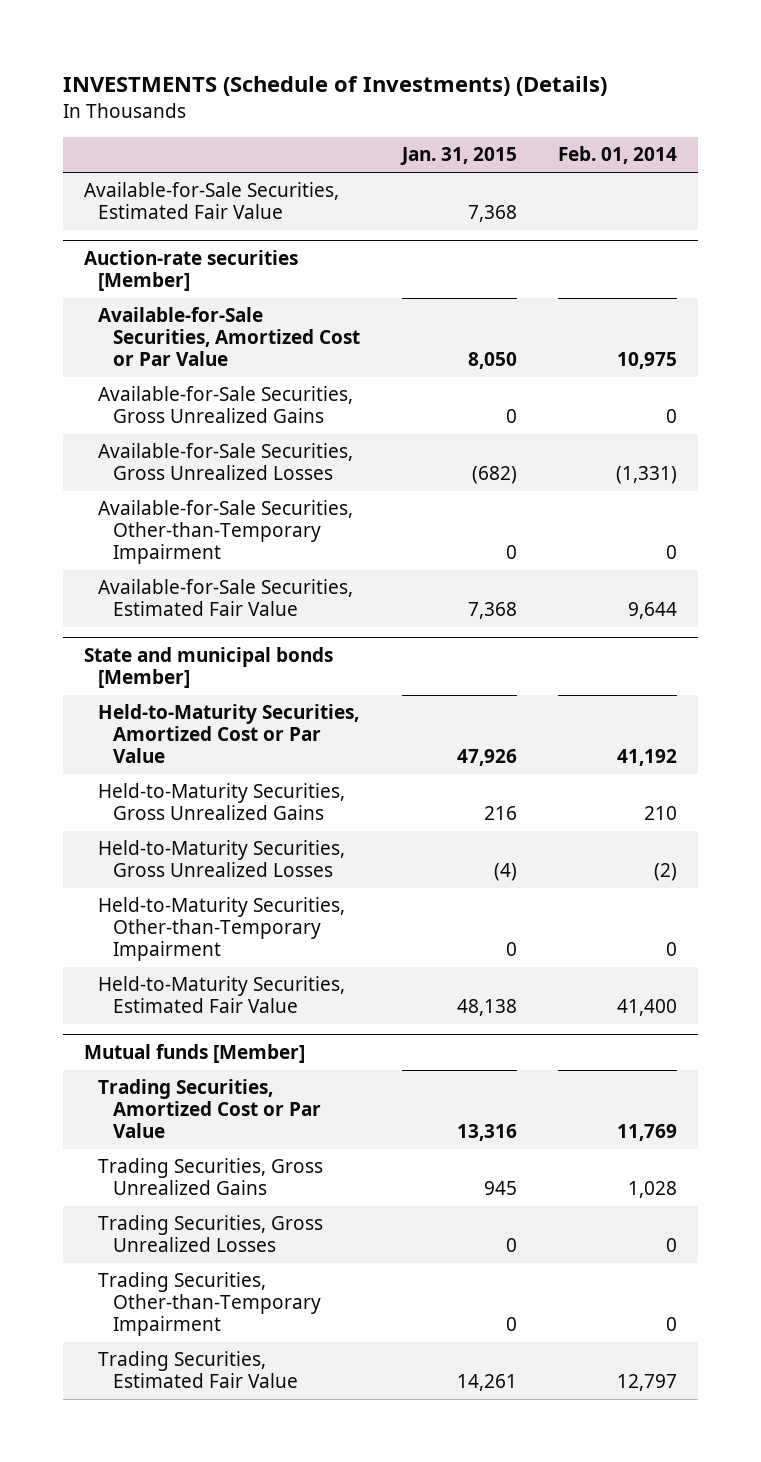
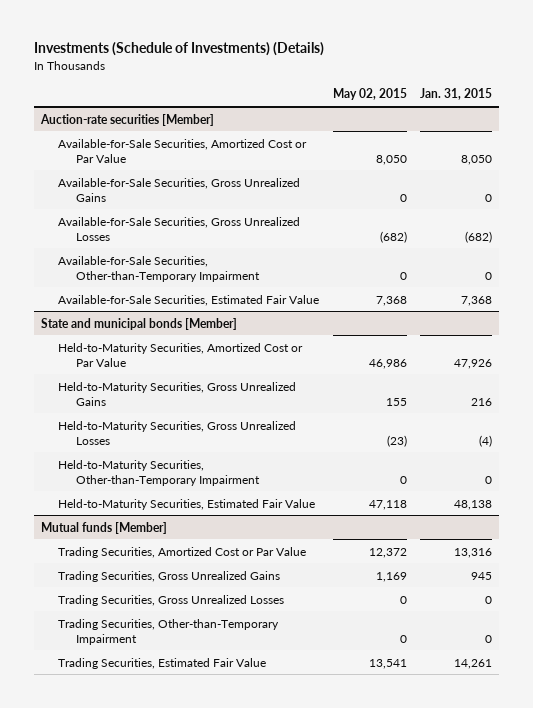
[62,76,607,97] INVESTMENTS (Schedule of Investments) (Details) -> [34,42,325,57] Investments (Schedule of Investments) (Details)
[558,146,678,165] Feb. 01, 2014 -> none
none -> [332,88,407,101] May 02, 2015
[83,182,339,220] Available-for-Sale Securities, Estimated Fair Value -> none

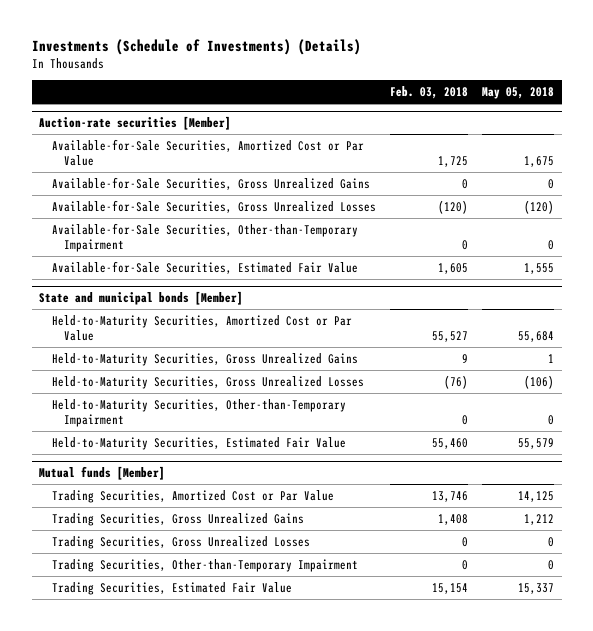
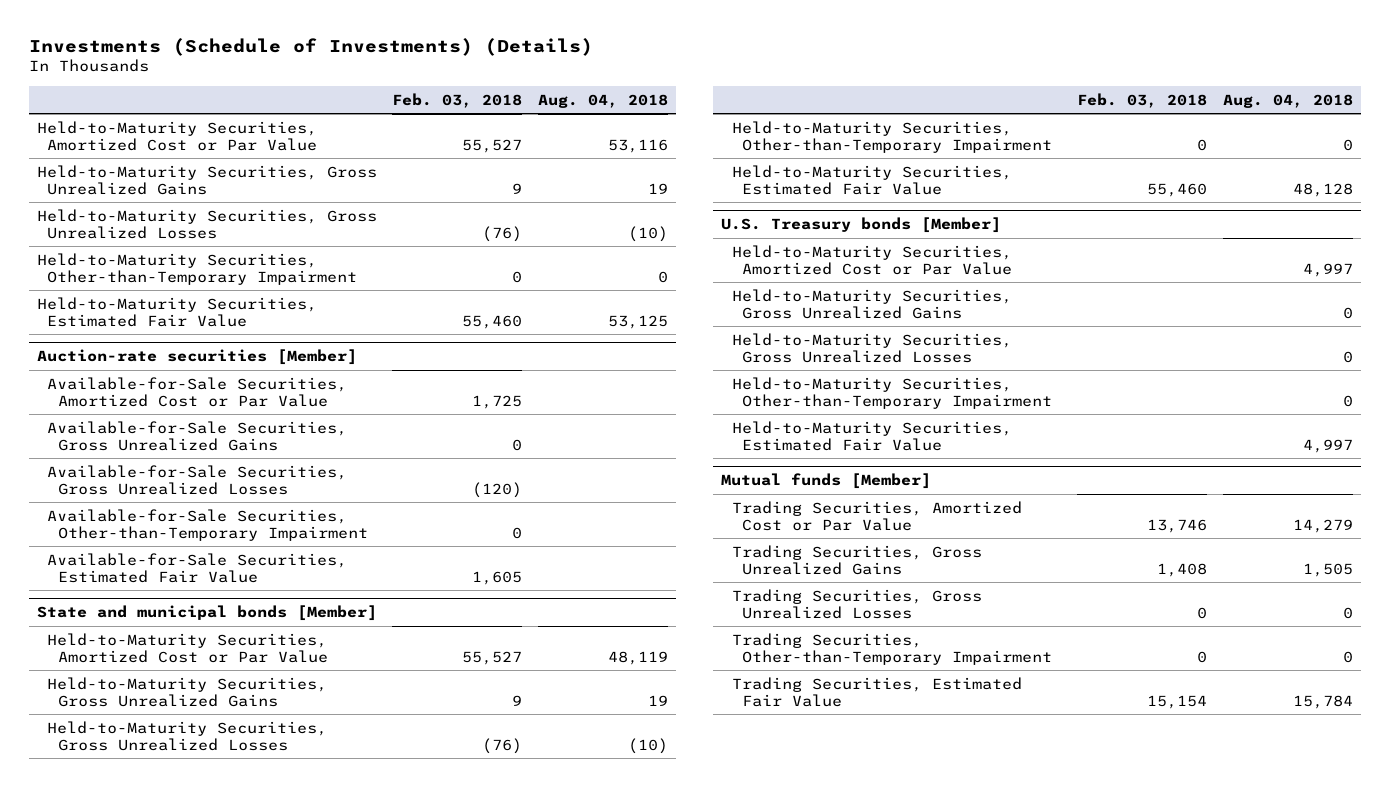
[482,86,555,99] May 05, 2018 -> none
none -> [538,93,669,108] Aug. 04, 2018
none -> [36,120,318,152] Held-to-Maturity Securities, Amortized Cost or Par Value
none -> [36,164,377,196] Held-to-Maturity Securities, Gross Unrealized Gains
none -> [36,208,377,240] Held-to-Maturity Securities, Gross Unrealized Losses
none -> [36,252,358,286] Held-to-Maturity Securities, Other-than-Temporary Impairment
none -> [36,296,317,328] Held-to-Maturity Securities, Estimated Fair Value
none -> [721,217,1002,234] U.S. Treasury bonds [Member]
none -> [731,244,1013,276] Held-to-Maturity Securities, Amortized Cost or Par Value
none -> [731,288,1012,320] Held-to-Maturity Securities, Gross Unrealized Gains
none -> [731,332,1012,364] Held-to-Maturity Securities, Gross Unrealized Losses
none -> [731,376,1053,410] Held-to-Maturity Securities, Other-than-Temporary Impairment
none -> [731,420,1012,452] Held-to-Maturity Securities, Estimated Fair Value

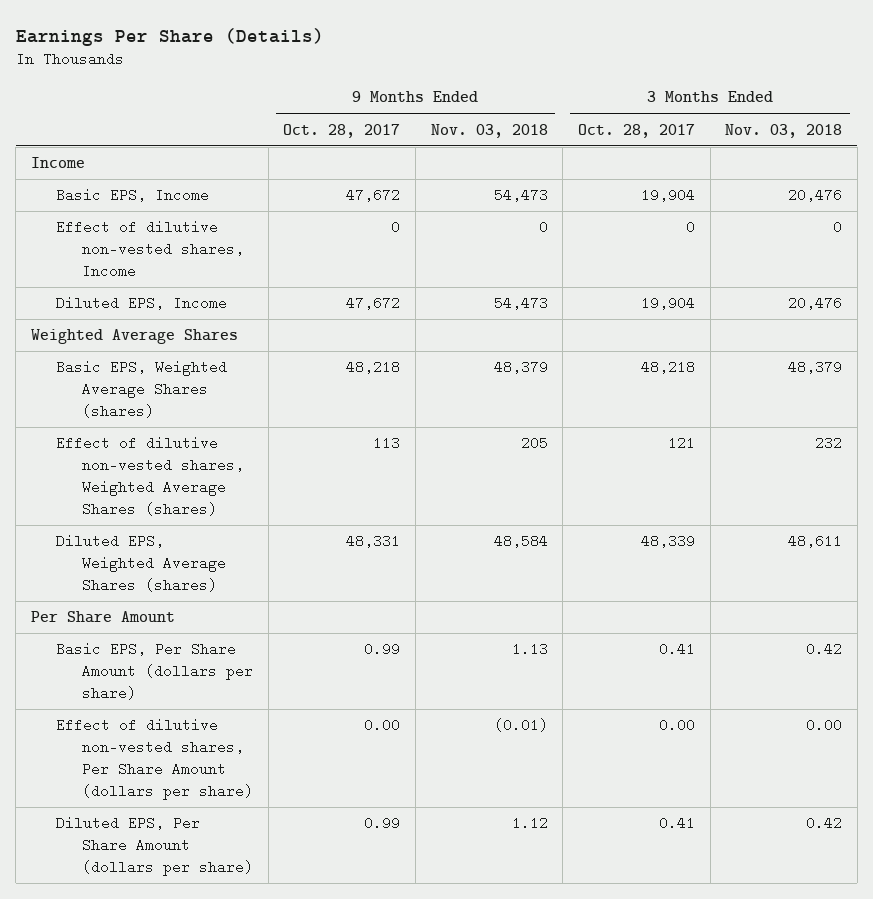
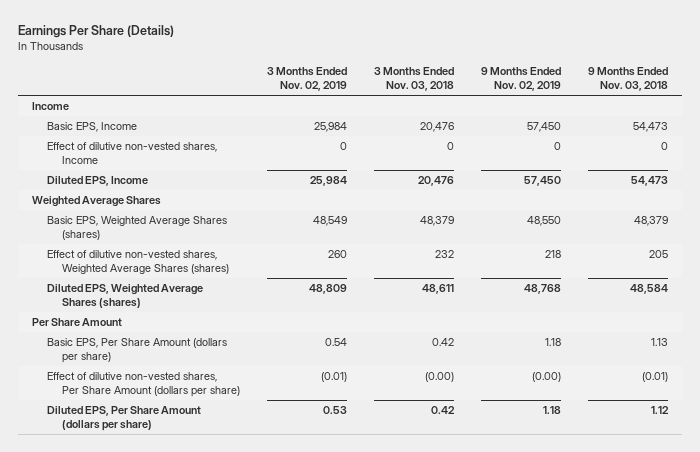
[283,123,401,138] Oct. 28, 2017 -> none
[577,123,695,138] Oct. 28, 2017 -> none
none -> [267,67,348,92] 3 Months Ended Nov. 02, 2019
none -> [481,67,562,92] 9 Months Ended Nov. 02, 2019
[806,718,843,733] 0.00 -> [425,372,455,383] (0.00)

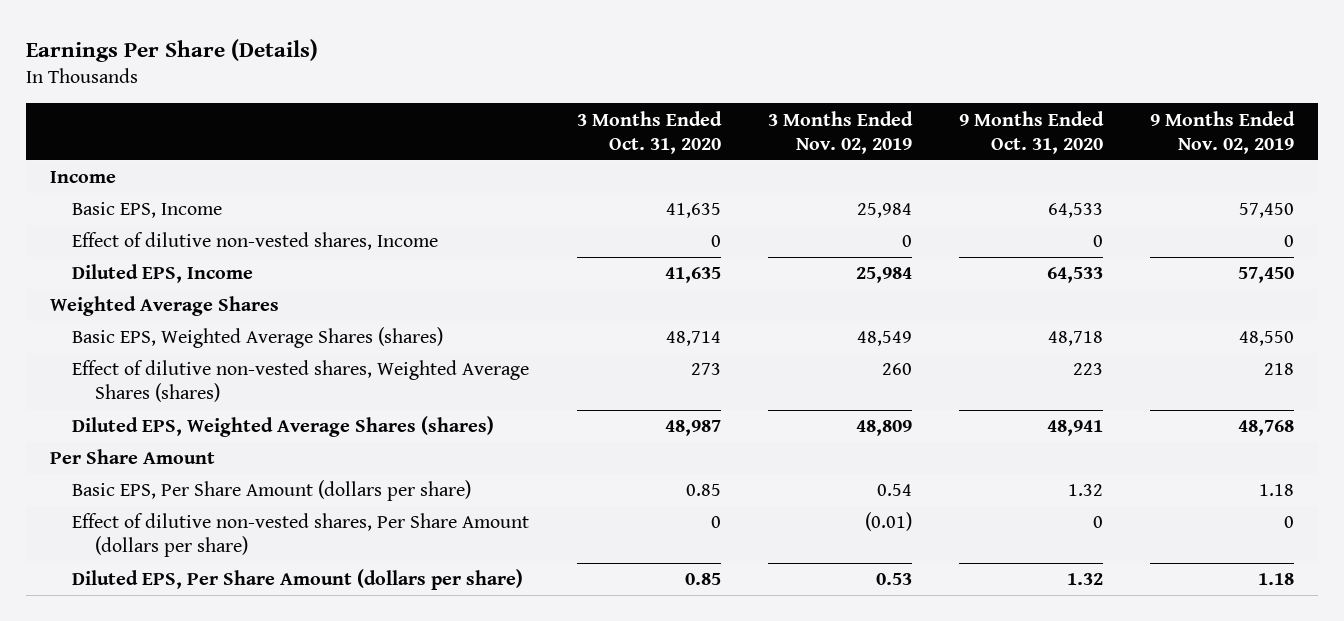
[374,67,455,92] 3 Months Ended Nov. 03, 2018 -> none
[588,67,669,92] 9 Months Ended Nov. 03, 2018 -> none
none -> [576,110,722,154] 3 Months Ended Oct. 31, 2020
none -> [959,110,1105,154] 9 Months Ended Oct. 31, 2020
[532,372,562,383] (0.00) -> [1284,516,1295,529] 0

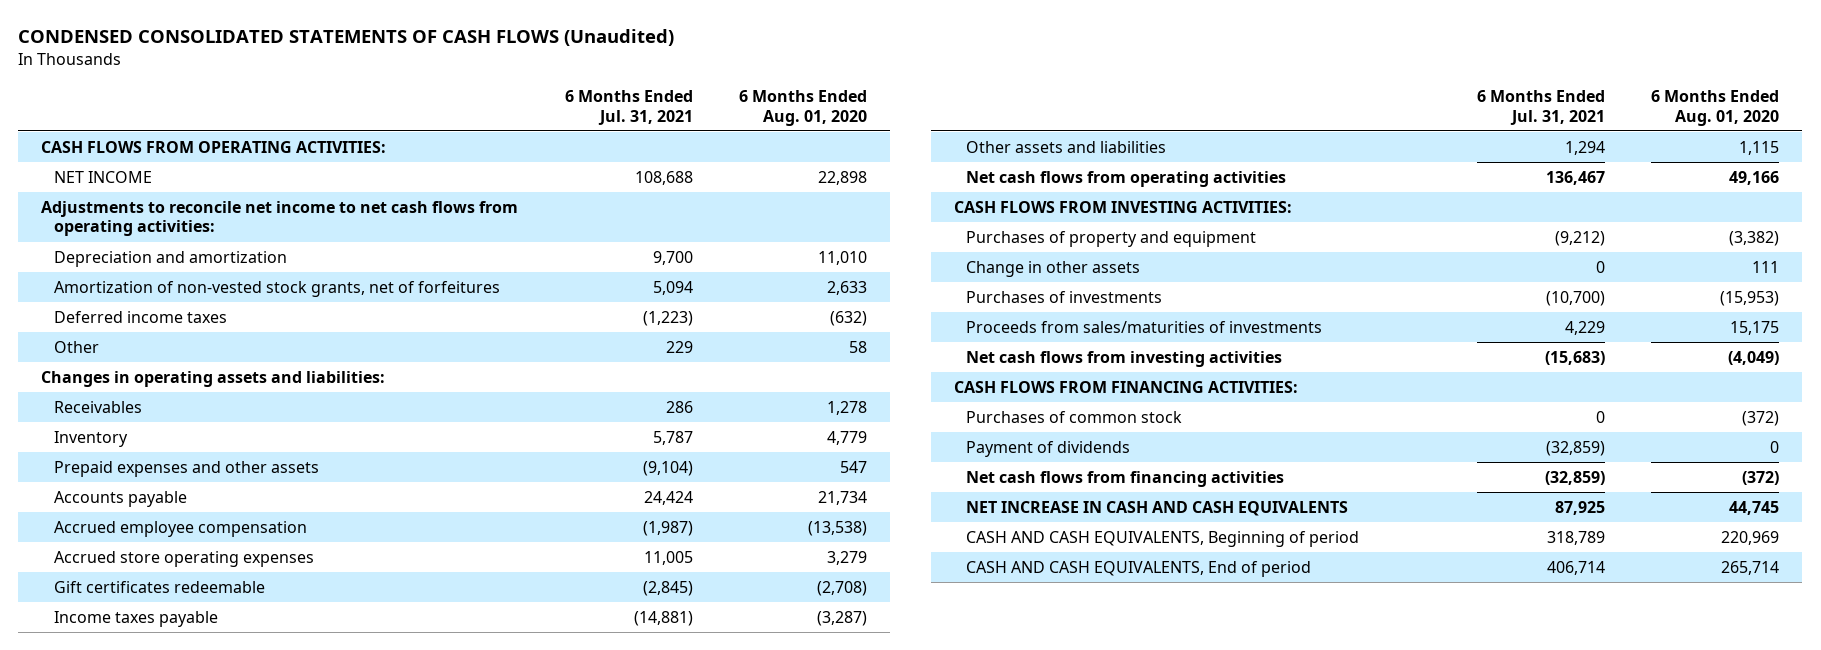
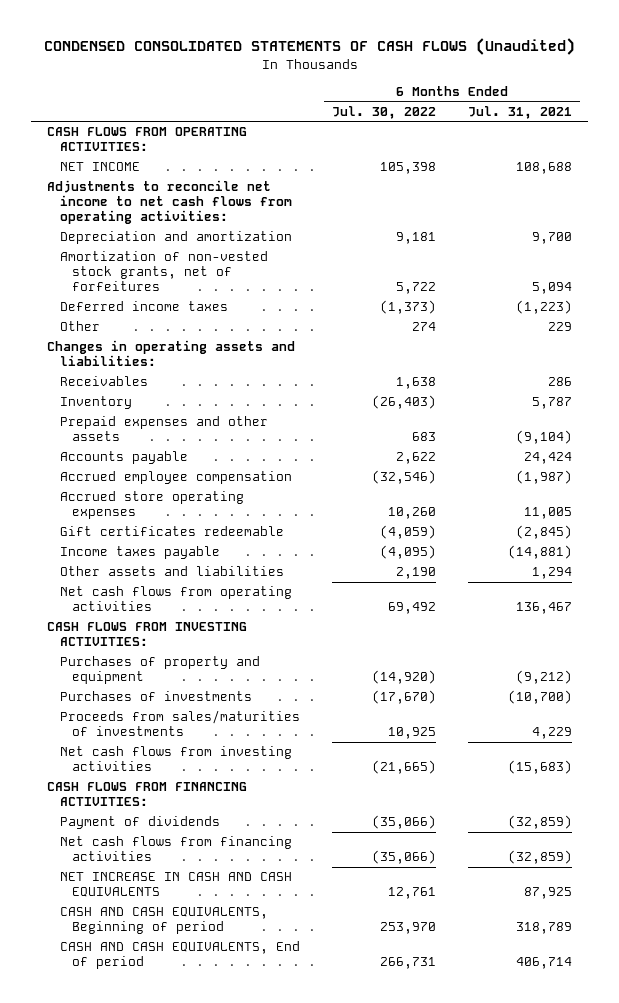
[738,90,867,126] 6 Months Ended Aug. 01, 2020 -> none
none -> [331,105,436,119] Jul. 30, 2022
[966,260,1141,277] Change in other assets -> none
[966,410,1183,423] Purchases of common stock -> none

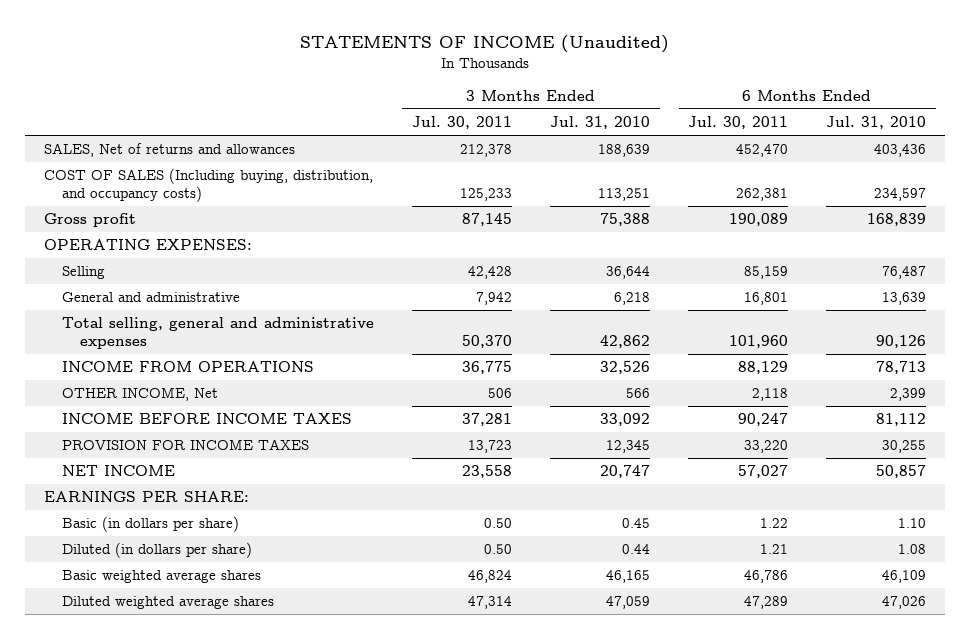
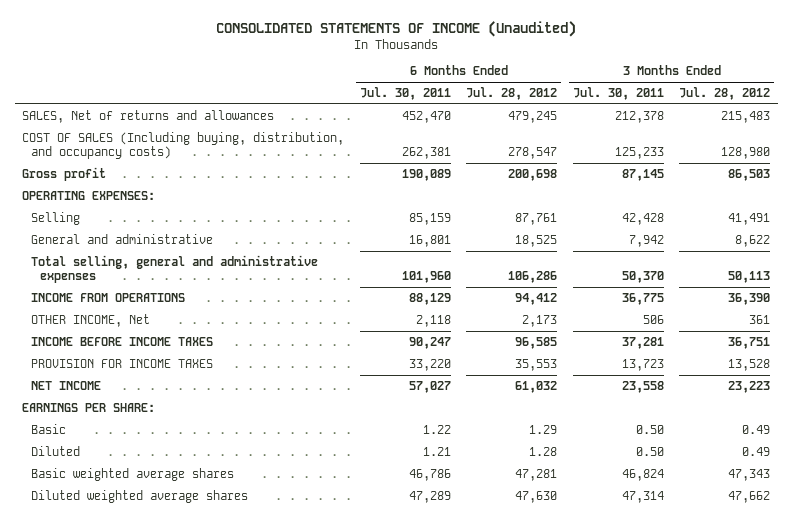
[300,35,670,54] STATEMENTS OF INCOME (Unaudited) -> [216,20,577,37] CONSOLIDATED STATEMENTS OF INCOME (Unaudited)
[550,115,651,129] Jul. 31, 2010 -> none
[826,115,927,129] Jul. 31, 2010 -> none
none -> [466,86,558,100] Jul. 28, 2012
none -> [679,86,771,100] Jul. 28, 2012
[61,516,239,533] Basic (in dollars per share) -> [31,423,67,434] Basic
[61,542,252,559] Diluted (in dollars per share) -> [31,445,81,456] Diluted

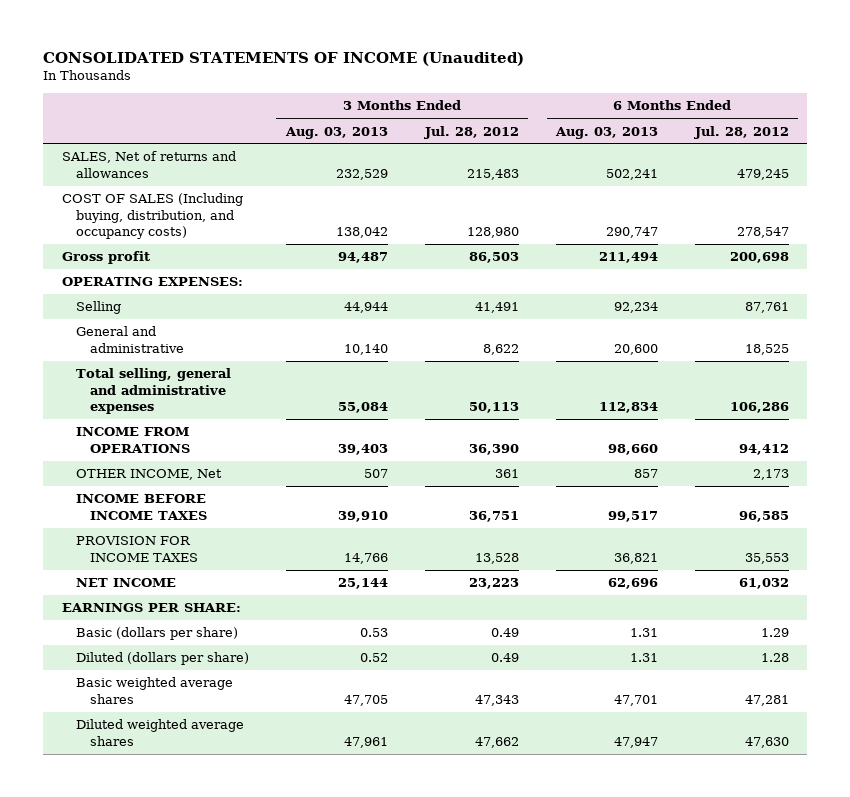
[359,86,451,100] Jul. 30, 2011 -> none
[572,86,664,100] Jul. 30, 2011 -> none
none -> [284,126,388,139] Aug. 03, 2013
none -> [554,126,658,139] Aug. 03, 2013
[31,423,67,434] Basic -> [75,627,238,641] Basic (dollars per share)
[31,445,81,456] Diluted -> [75,652,249,666] Diluted (dollars per share)

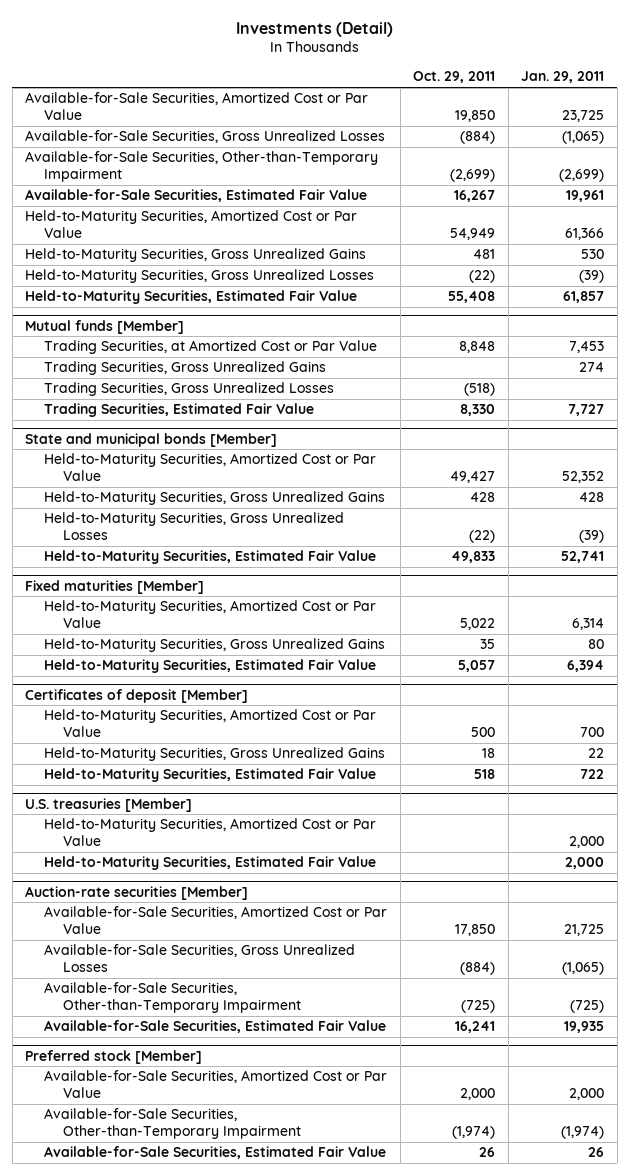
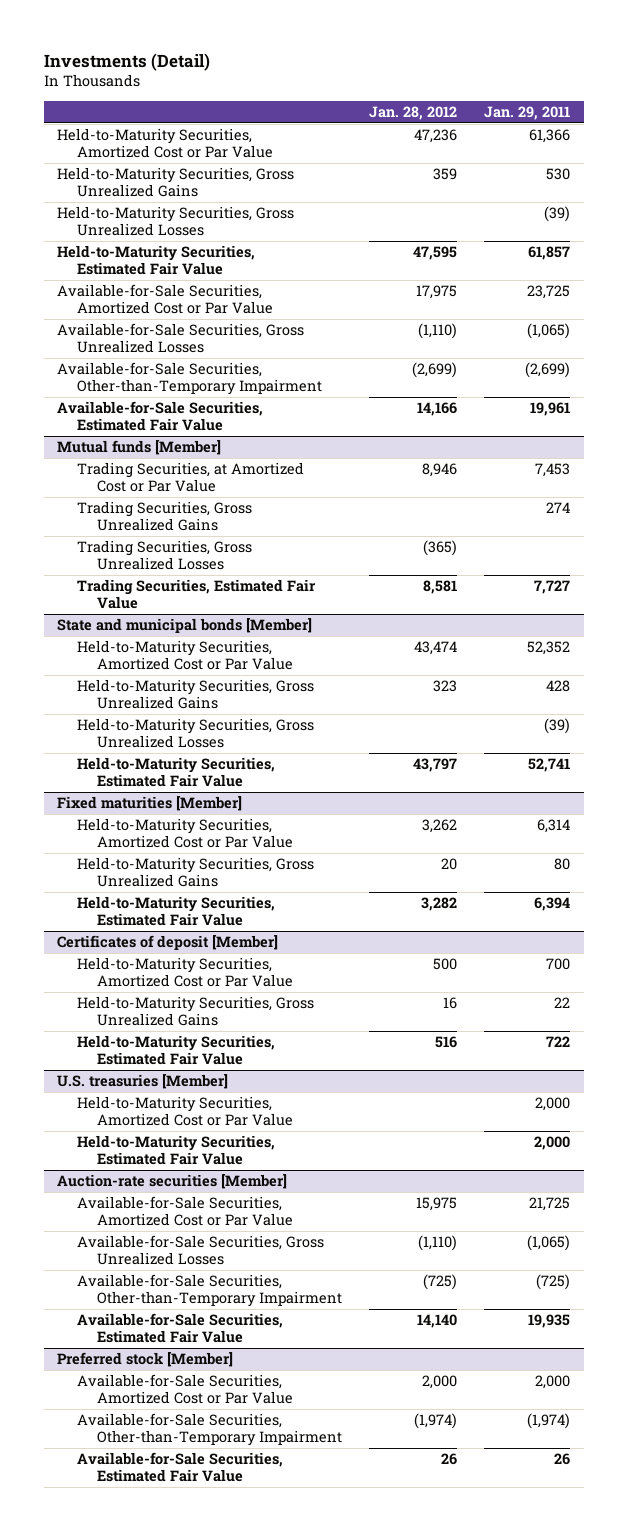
[413,71,496,84] Oct. 29, 2011 -> none
none -> [369,106,458,121] Jan. 28, 2012
[25,92,369,120] Available-for-Sale Securities, Amortized Cost or Par Value -> [57,284,274,315] Available-for-Sale Securities, Amortized Cost or Par Value
[25,130,386,144] Available-for-Sale Securities, Gross Unrealized Losses -> [57,323,305,354] Available-for-Sale Securities, Gross Unrealized Losses
[25,151,379,182] Available-for-Sale Securities, Other-than-Temporary Impairment -> [57,362,323,396] Available-for-Sale Securities, Other-than-Temporary Impairment
[25,189,368,203] Available-for-Sale Securities, Estimated Fair Value -> [57,401,264,432] Available-for-Sale Securities, Estimated Fair Value

